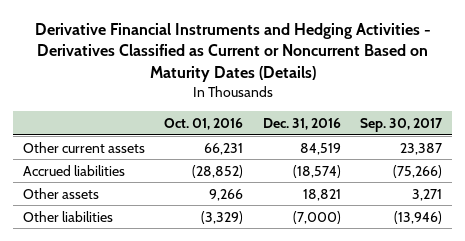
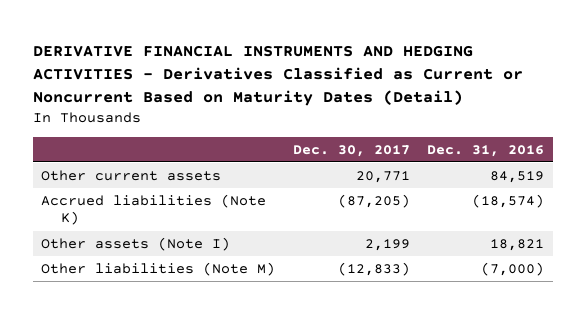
[34,22,431,83] Derivative Financial Instruments and Hedging Activities - Derivatives Classified as Current or Noncurrent Based on Maturity Dates (Details) -> [32,44,523,106] DERIVATIVE FINANCIAL INSTRUMENTS AND HEDGING ACTIVITIES - Derivatives Classified as Current or Noncurrent Based on Maturity Dates (Detail)
[164,117,244,130] Oct. 01, 2016 -> none
[360,117,444,132] Sep. 30, 2017 -> none
none -> [292,144,410,157] Dec. 30, 2017
[22,164,125,176] Accrued liabilities -> [41,193,267,226] Accrued liabilities (Note K)
[22,187,99,199] Other assets -> [41,236,231,251] Other assets (Note I)
[22,210,113,222] Other liabilities -> [41,261,276,276] Other liabilities (Note M)

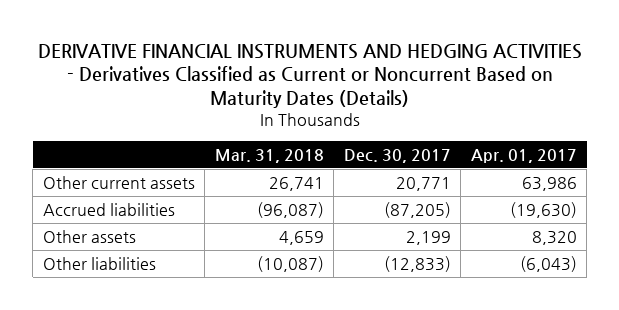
[32,44,523,106] DERIVATIVE FINANCIAL INSTRUMENTS AND HEDGING ACTIVITIES - Derivatives Classified as Current or Noncurrent Based on Maturity Dates (Detail) -> [37,43,582,109] DERIVATIVE FINANCIAL INSTRUMENTS AND HEDGING ACTIVITIES - Derivatives Classified as Current or Noncurrent Based on Maturity Dates (Details)
[426,144,544,157] Dec. 31, 2016 -> none
none -> [214,148,324,163] Mar. 31, 2018
none -> [470,148,577,163] Apr. 01, 2017
[41,193,267,226] Accrued liabilities (Note K) -> [42,202,175,216] Accrued liabilities
[41,236,231,251] Other assets (Note I) -> [42,229,136,243] Other assets
[41,261,276,276] Other liabilities (Note M) -> [42,256,156,270] Other liabilities

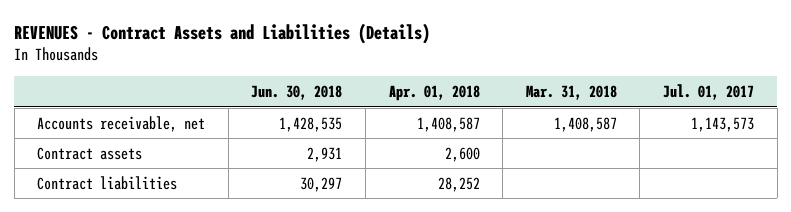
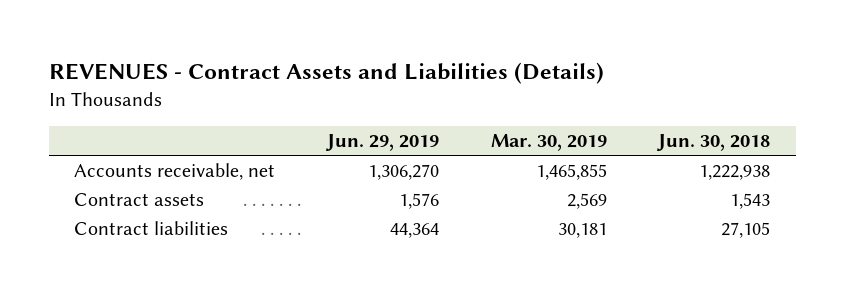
[388,84,480,101] Apr. 01, 2018 -> none
[525,84,617,100] Mar. 31, 2018 -> none
[662,83,754,100] Jul. 01, 2017 -> none
none -> [324,134,439,152] Jun. 29, 2019
none -> [490,134,607,152] Mar. 30, 2019
[279,116,343,132] 1,428,535 -> [699,165,771,181] 1,222,938
[307,146,343,162] 2,931 -> [730,193,771,210] 1,543
[300,176,343,192] 30,297 -> [721,222,771,239] 27,105

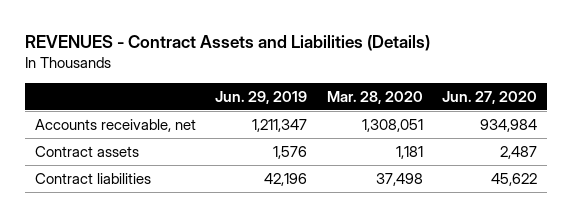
[490,134,607,152] Mar. 30, 2019 -> none
[656,134,771,152] Jun. 30, 2018 -> none
none -> [326,90,423,104] Mar. 28, 2020
none -> [441,90,537,104] Jun. 27, 2020
[367,164,439,181] 1,306,270 -> [252,118,308,132] 1,211,347
[389,223,439,239] 44,364 -> [264,172,308,186] 42,196

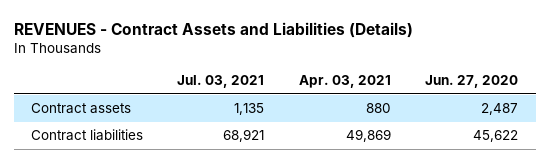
[215,90,308,104] Jun. 29, 2019 -> none
[326,90,423,104] Mar. 28, 2020 -> none
none -> [177,75,265,89] Jul. 03, 2021
none -> [298,75,391,89] Apr. 03, 2021
[34,118,196,132] Accounts receivable, net -> none

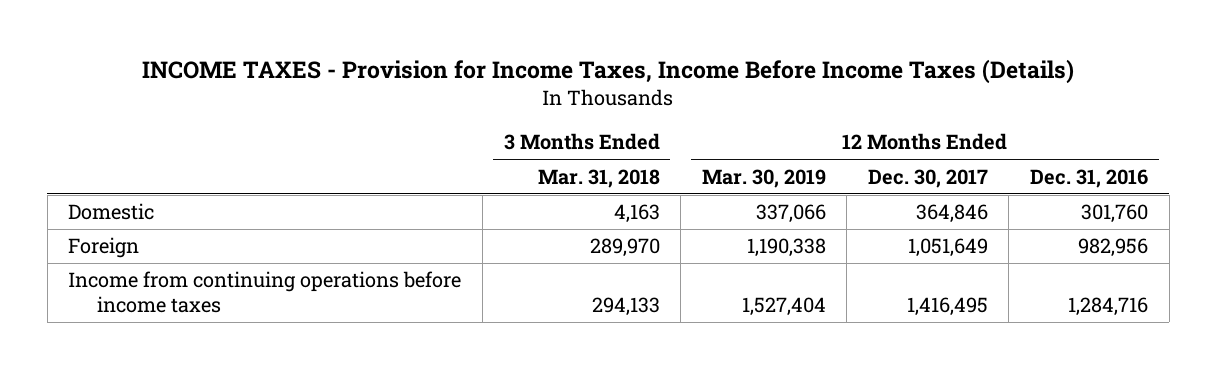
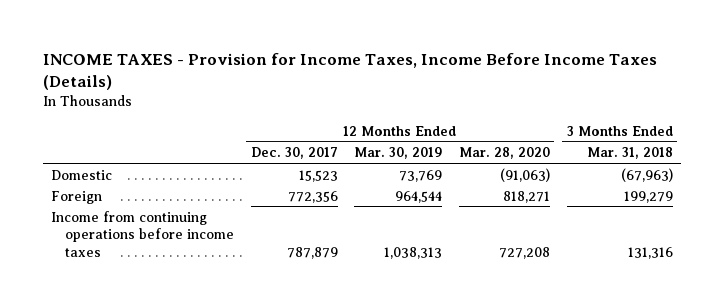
[1029,168,1148,188] Dec. 31, 2016 -> none
none -> [458,147,550,160] Mar. 28, 2020
[613,204,660,224] 4,163 -> [620,167,673,182] (67,963)
[755,204,826,224] 337,066 -> [399,169,443,182] 73,769
[915,204,988,224] 364,846 -> [298,169,338,182] 15,523
[589,238,660,258] 289,970 -> [623,190,673,203] 199,279
[746,238,826,258] 1,190,338 -> [395,190,443,203] 964,544
[907,238,988,258] 1,051,649 -> [287,190,338,203] 772,356
[591,297,660,317] 294,133 -> [627,246,673,259] 131,316
[741,297,826,317] 1,527,404 -> [384,246,443,259] 1,038,313
[906,297,988,317] 1,416,495 -> [286,246,338,259] 787,879

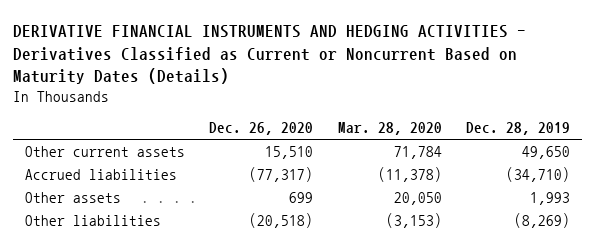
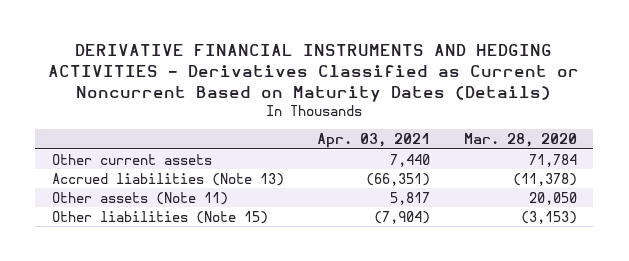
[209,122,314,136] Dec. 26, 2020 -> none
[465,122,570,136] Dec. 28, 2019 -> none
none -> [317,133,431,149] Apr. 03, 2021
[24,169,177,181] Accrued liabilities -> [52,172,285,186] Accrued liabilities (Note 13)
[24,192,121,204] Other assets -> [52,191,229,205] Other assets (Note 11)
[24,215,161,227] Other liabilities -> [52,210,269,224] Other liabilities (Note 15)

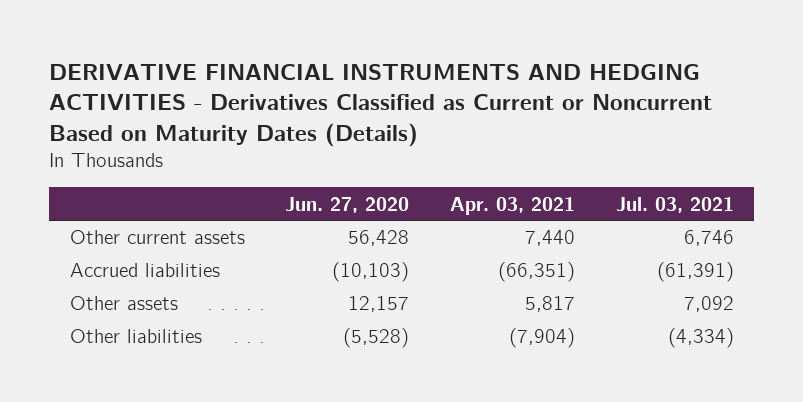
[463,133,577,148] Mar. 28, 2020 -> none
none -> [285,196,410,213] Jun. 27, 2020
none -> [615,196,734,213] Jul. 03, 2021
[52,172,285,186] Accrued liabilities (Note 13) -> [69,263,220,278] Accrued liabilities
[52,191,229,205] Other assets (Note 11) -> [69,296,178,311] Other assets
[52,210,269,224] Other liabilities (Note 15) -> [69,329,202,344] Other liabilities

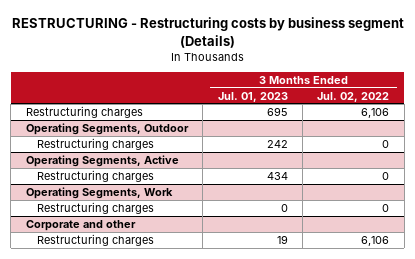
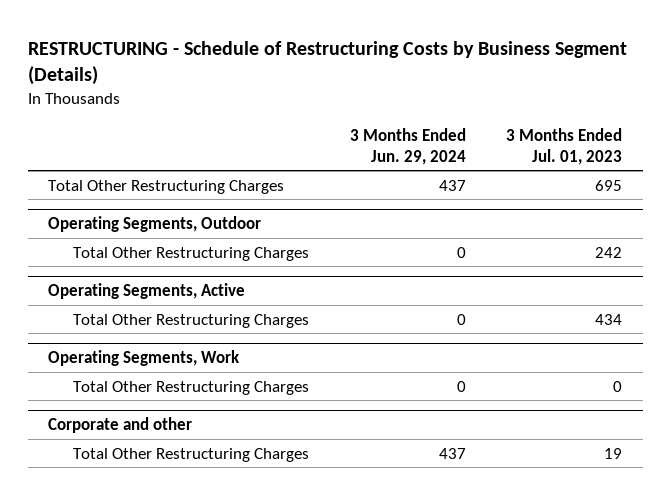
[11,17,404,48] RESTRUCTURING - Restructuring costs by business segment (Details) -> [28,40,628,86] RESTRUCTURING - Schedule of Restructuring Costs by Business Segment (Details)
[317,91,390,102] Jul. 02, 2022 -> none
none -> [349,127,466,165] 3 Months Ended Jun. 29, 2024
[25,106,143,119] Restructuring charges -> [48,179,285,194] Total Other Restructuring Charges
[36,138,154,151] Restructuring charges -> [73,246,310,261] Total Other Restructuring Charges
[36,170,154,183] Restructuring charges -> [73,313,310,328] Total Other Restructuring Charges
[36,202,154,215] Restructuring charges -> [73,380,310,395] Total Other Restructuring Charges
[36,234,154,247] Restructuring charges -> [73,447,310,462] Total Other Restructuring Charges

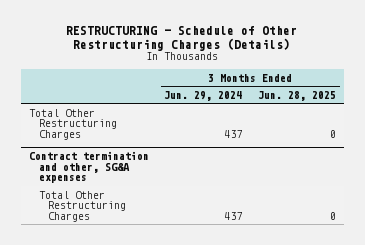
[28,40,628,86] RESTRUCTURING - Schedule of Restructuring Costs by Business Segment (Details) -> [66,25,298,51] RESTRUCTURING - Schedule of Other Restructuring Charges (Details)
[506,127,623,165] 3 Months Ended Jul. 01, 2023 -> none
none -> [257,90,336,101] Jun. 28, 2025
[48,216,262,233] Operating Segments, Outdoor -> none
[73,246,310,261] Total Other Restructuring Charges -> none
[48,283,246,300] Operating Segments, Active -> none
[73,313,310,328] Total Other Restructuring Charges -> none
[48,350,241,367] Operating Segments, Work -> none
[73,380,310,395] Total Other Restructuring Charges -> none
[48,417,193,434] Corporate and other -> none
none -> [28,150,149,184] Contract termination and other, SG&A expenses

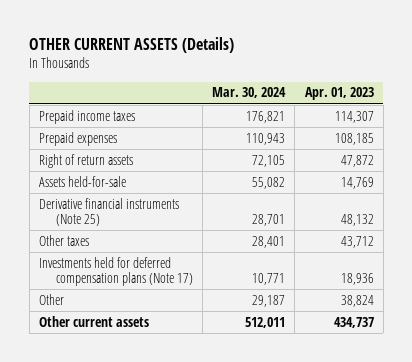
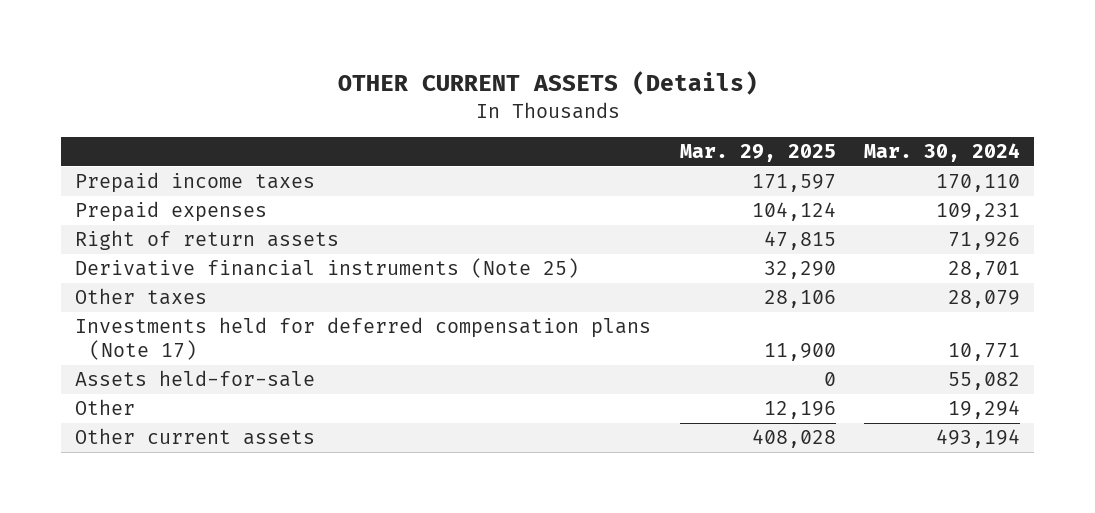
[304,87,374,101] Apr. 01, 2023 -> none
none -> [679,144,836,163] Mar. 29, 2025
[246,110,286,123] 176,821 -> [935,174,1020,193] 170,110
[246,132,286,145] 110,943 -> [935,203,1020,222] 109,231
[252,154,286,167] 72,105 -> [947,232,1020,251] 71,926
[252,235,286,248] 28,401 -> [947,290,1020,309] 28,079
[38,175,126,187] Assets held-for-sale -> [75,370,316,388] Assets held-for-sale
[252,294,286,307] 29,187 -> [947,400,1020,420] 19,294
[245,316,286,328] 512,011 -> [935,429,1020,449] 493,194

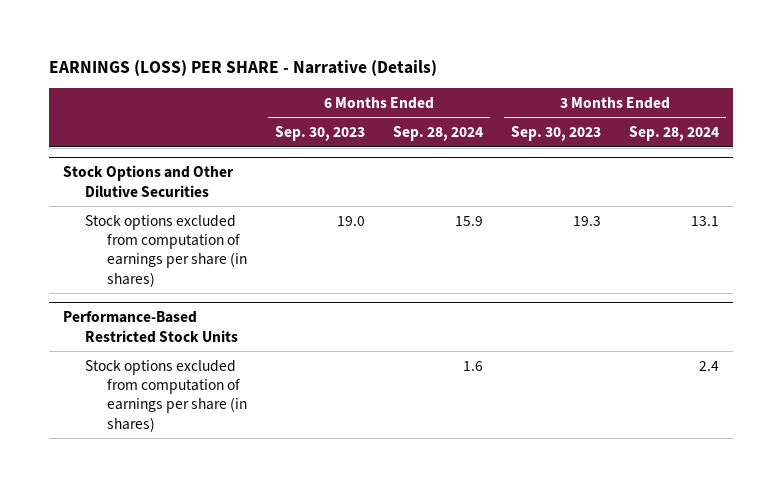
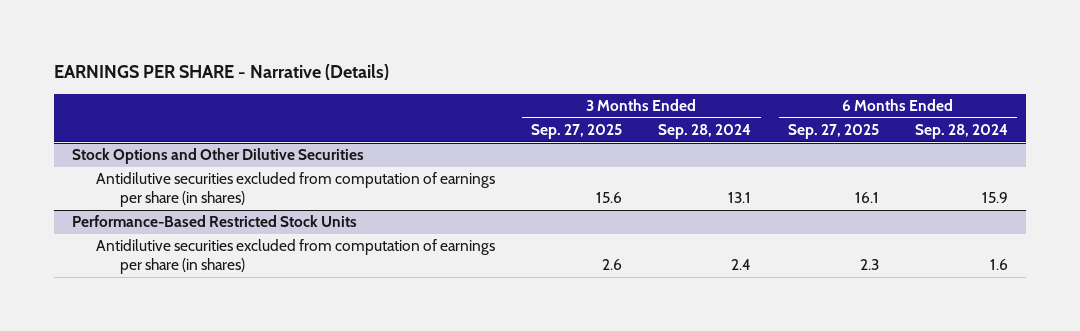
[48,59,437,76] EARNINGS (LOSS) PER SHARE - Narrative (Details) -> [54,64,390,81] EARNINGS PER SHARE - Narrative (Details)
[275,126,366,142] Sep. 30, 2023 -> none
[511,126,602,142] Sep. 30, 2023 -> none
none -> [531,124,623,140] Sep. 27, 2025
none -> [787,124,879,140] Sep. 27, 2025
[85,214,248,287] Stock options excluded from computation of earnings per share (in shares) -> [96,172,496,208] Antidilutive securities excluded from computation of earnings per share (in shares)
[85,359,248,432] Stock options excluded from computation of earnings per share (in shares) -> [96,239,496,275] Antidilutive securities excluded from computation of earnings per share (in shares)

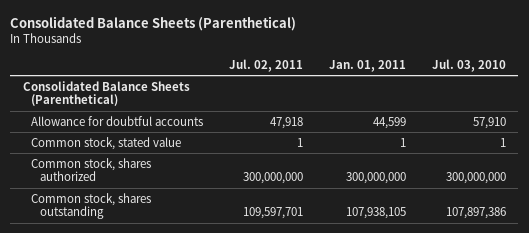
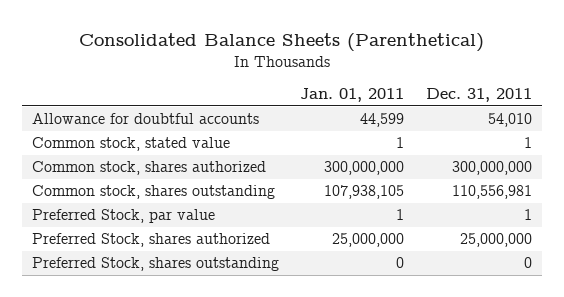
[229,59,304,73] Jul. 02, 2011 -> none
[431,59,506,73] Jul. 03, 2010 -> none
none -> [425,88,532,103] Dec. 31, 2011
[23,80,191,107] Consolidated Balance Sheets (Parenthetical) -> none
none -> [32,209,216,224] Preferred Stock, par value
none -> [32,233,271,248] Preferred Stock, shares authorized
none -> [32,257,280,272] Preferred Stock, shares outstanding

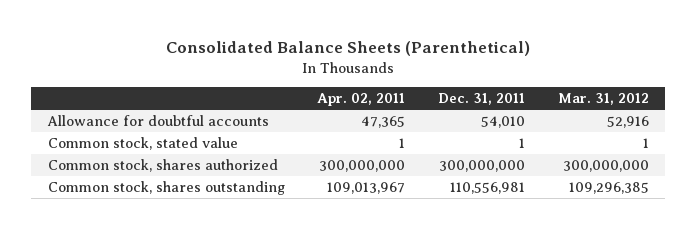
[300,88,405,103] Jan. 01, 2011 -> none
none -> [317,93,406,107] Apr. 02, 2011
none -> [557,93,649,106] Mar. 31, 2012
[32,209,216,224] Preferred Stock, par value -> none
[32,233,271,248] Preferred Stock, shares authorized -> none
[32,257,280,272] Preferred Stock, shares outstanding -> none

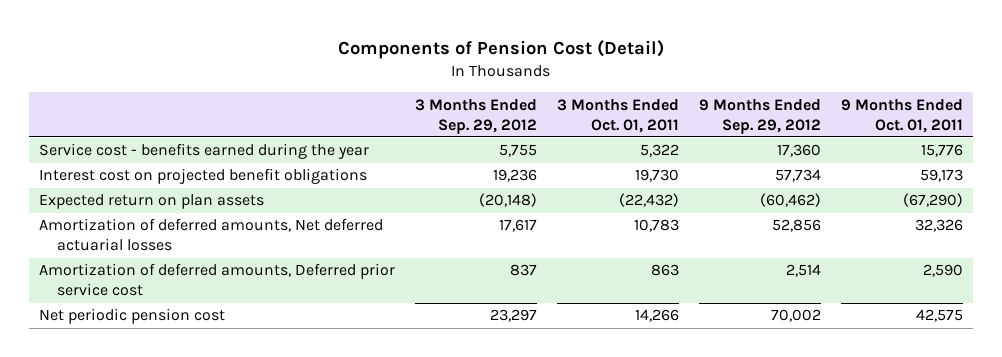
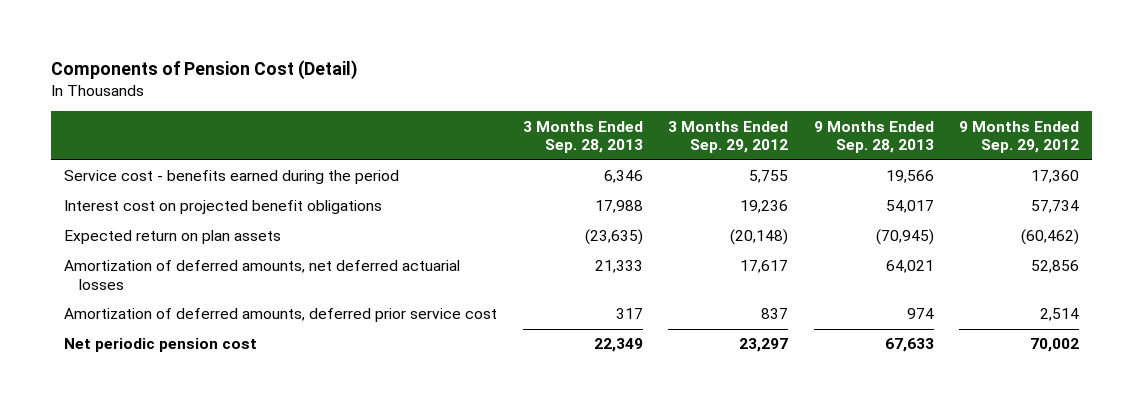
[556,98,679,133] 3 Months Ended Oct. 01, 2011 -> none
[840,98,963,133] 9 Months Ended Oct. 01, 2011 -> none
none -> [522,120,643,154] 3 Months Ended Sep. 28, 2013
none -> [813,120,934,154] 9 Months Ended Sep. 28, 2013
[39,143,370,160] Service cost - benefits earned during the year -> [64,170,400,185] Service cost - benefits earned during the period
[39,218,384,252] Amortization of deferred amounts, Net deferred actuarial losses -> [64,260,461,290] Amortization of deferred amounts, net deferred actuarial losses
[39,263,396,297] Amortization of deferred amounts, Deferred prior service cost -> [64,308,498,323] Amortization of deferred amounts, deferred prior service cost

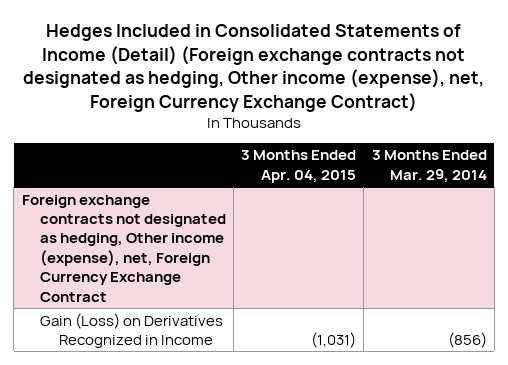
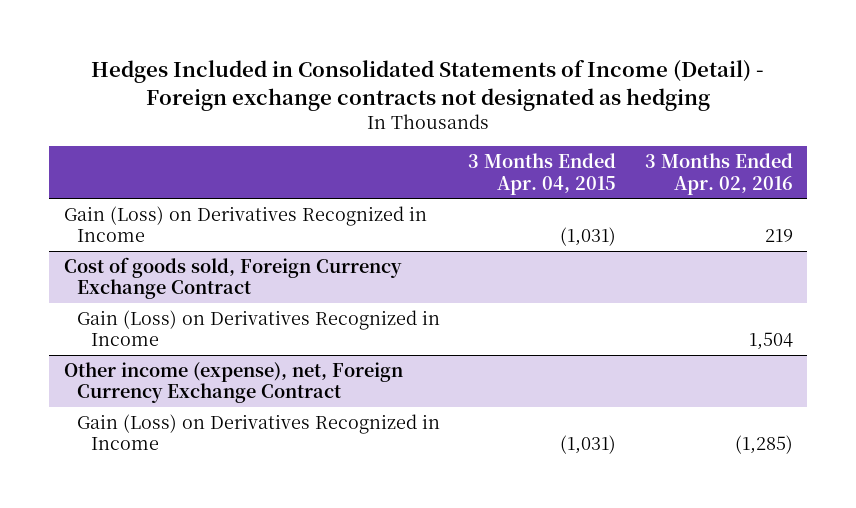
[23,24,485,112] Hedges Included in Consolidated Statements of Income (Detail) (Foreign exchange contracts not designated as hedging, Other income (expense), net, Foreign Currency Exchange Contract) -> [91,60,765,111] Hedges Included in Consolidated Statements of Income (Detail) - Foreign exchange contracts not designated as hedging
[371,150,487,183] 3 Months Ended Mar. 29, 2014 -> none
none -> [644,153,793,195] 3 Months Ended Apr. 02, 2016
[21,194,227,302] Foreign exchange contracts not designated as hedging, Other income (expense), net, Foreign Currency Exchange Contract -> none
none -> [63,256,402,300] Cost of goods sold, Foreign Currency Exchange Contract
none -> [77,309,441,347] Gain (Loss) on Derivatives Recognized in Income
none -> [63,361,403,404] Other income (expense), net, Foreign Currency Exchange Contract
none -> [77,413,441,451] Gain (Loss) on Derivatives Recognized in Income

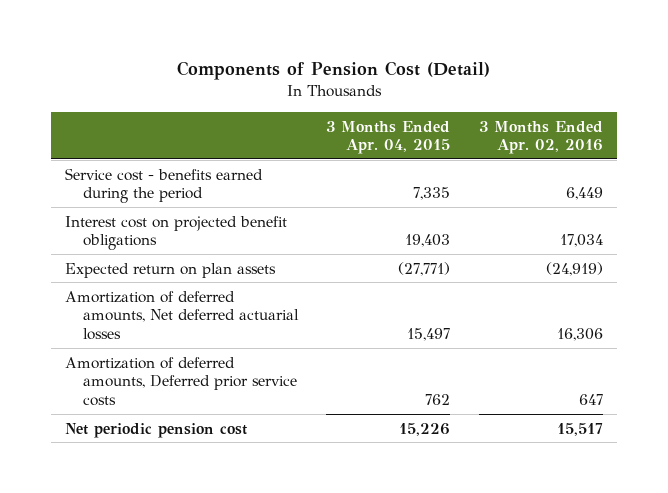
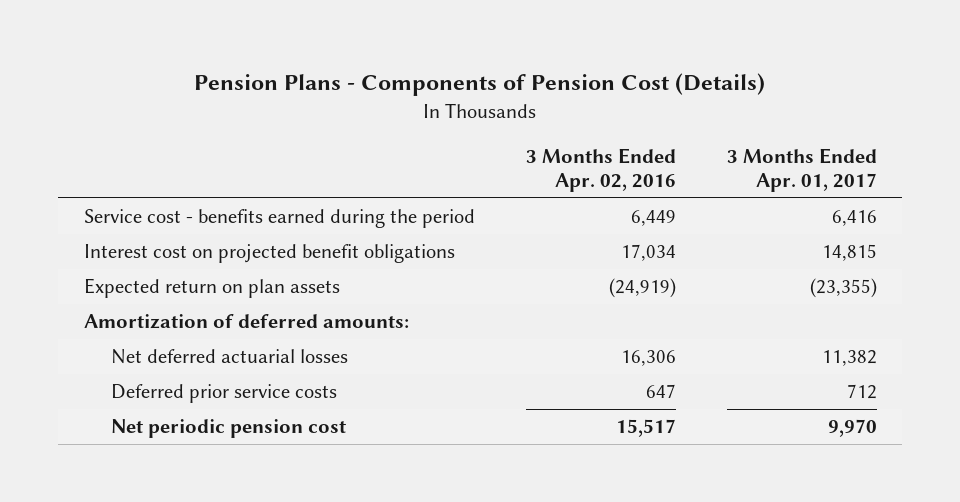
[177,61,491,81] Components of Pension Cost (Detail) -> [194,73,766,97] Pension Plans - Components of Pension Cost (Details)
[326,120,451,155] 3 Months Ended Apr. 04, 2015 -> none
none -> [726,147,877,193] 3 Months Ended Apr. 01, 2017
none -> [83,314,409,330] Amortization of deferred amounts:
[65,290,299,340] Amortization of deferred amounts, Net deferred actuarial losses -> [111,349,349,365] Net deferred actuarial losses
[65,356,297,406] Amortization of deferred amounts, Deferred prior service costs -> [111,384,338,404] Deferred prior service costs

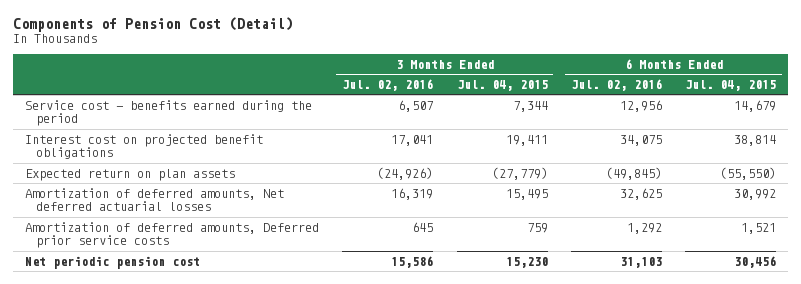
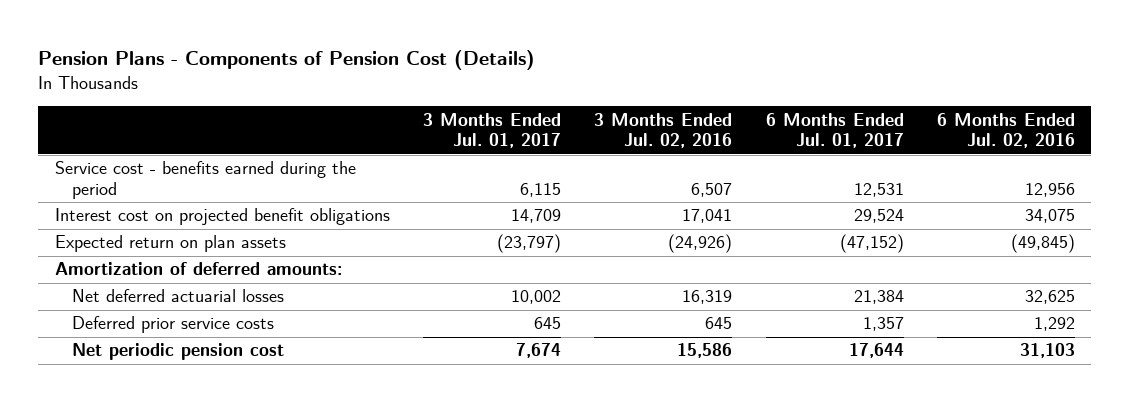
[13,17,294,33] Components of Pension Cost (Detail) -> [38,50,536,71] Pension Plans - Components of Pension Cost (Details)
[456,80,548,92] Jul. 04, 2015 -> none
[685,80,777,92] Jul. 04, 2015 -> none
none -> [423,112,562,149] 3 Months Ended Jul. 01, 2017
none -> [765,112,904,149] 6 Months Ended Jul. 01, 2017
none -> [55,262,343,276] Amortization of deferred amounts:
[24,187,284,212] Amortization of deferred amounts, Net deferred actuarial losses -> [71,289,284,303] Net deferred actuarial losses
[24,221,319,249] Amortization of deferred amounts, Deferred prior service costs -> [71,316,274,334] Deferred prior service costs

